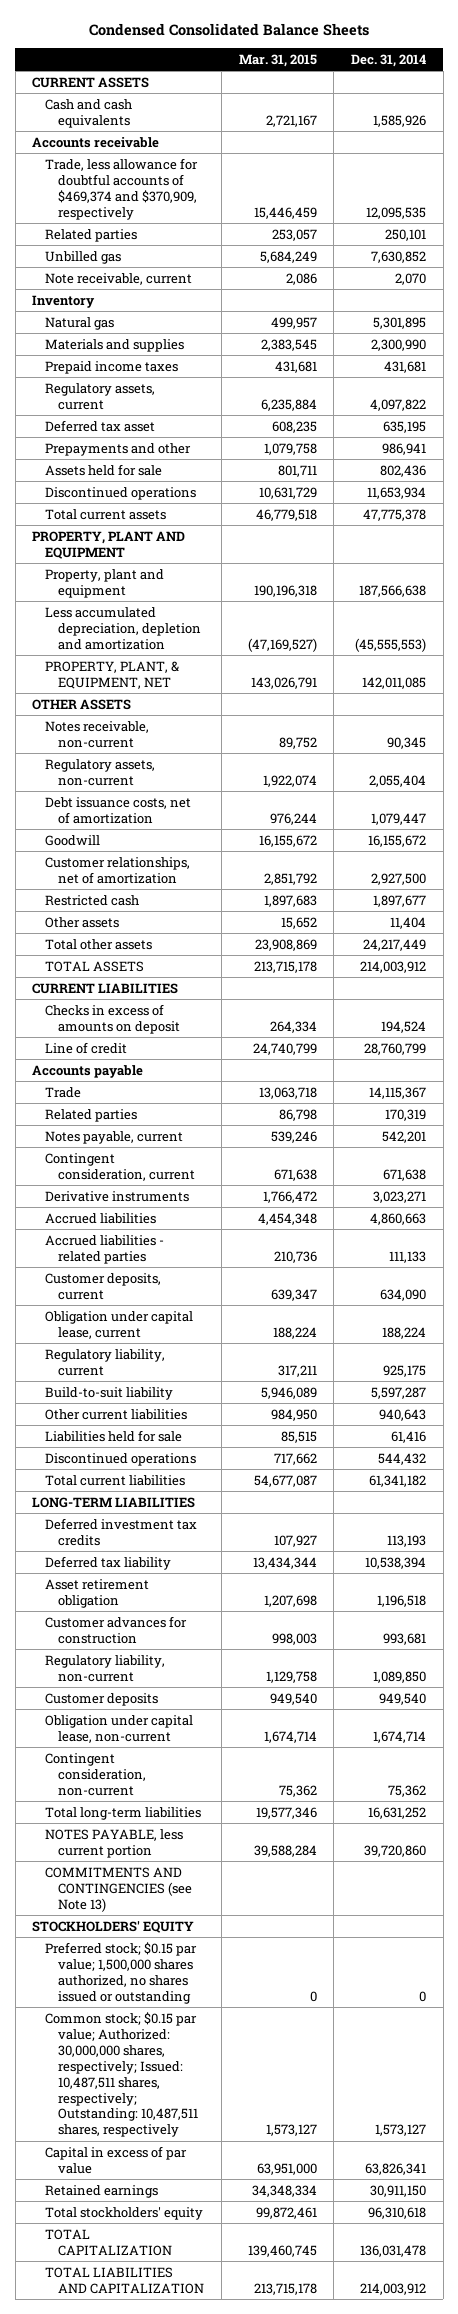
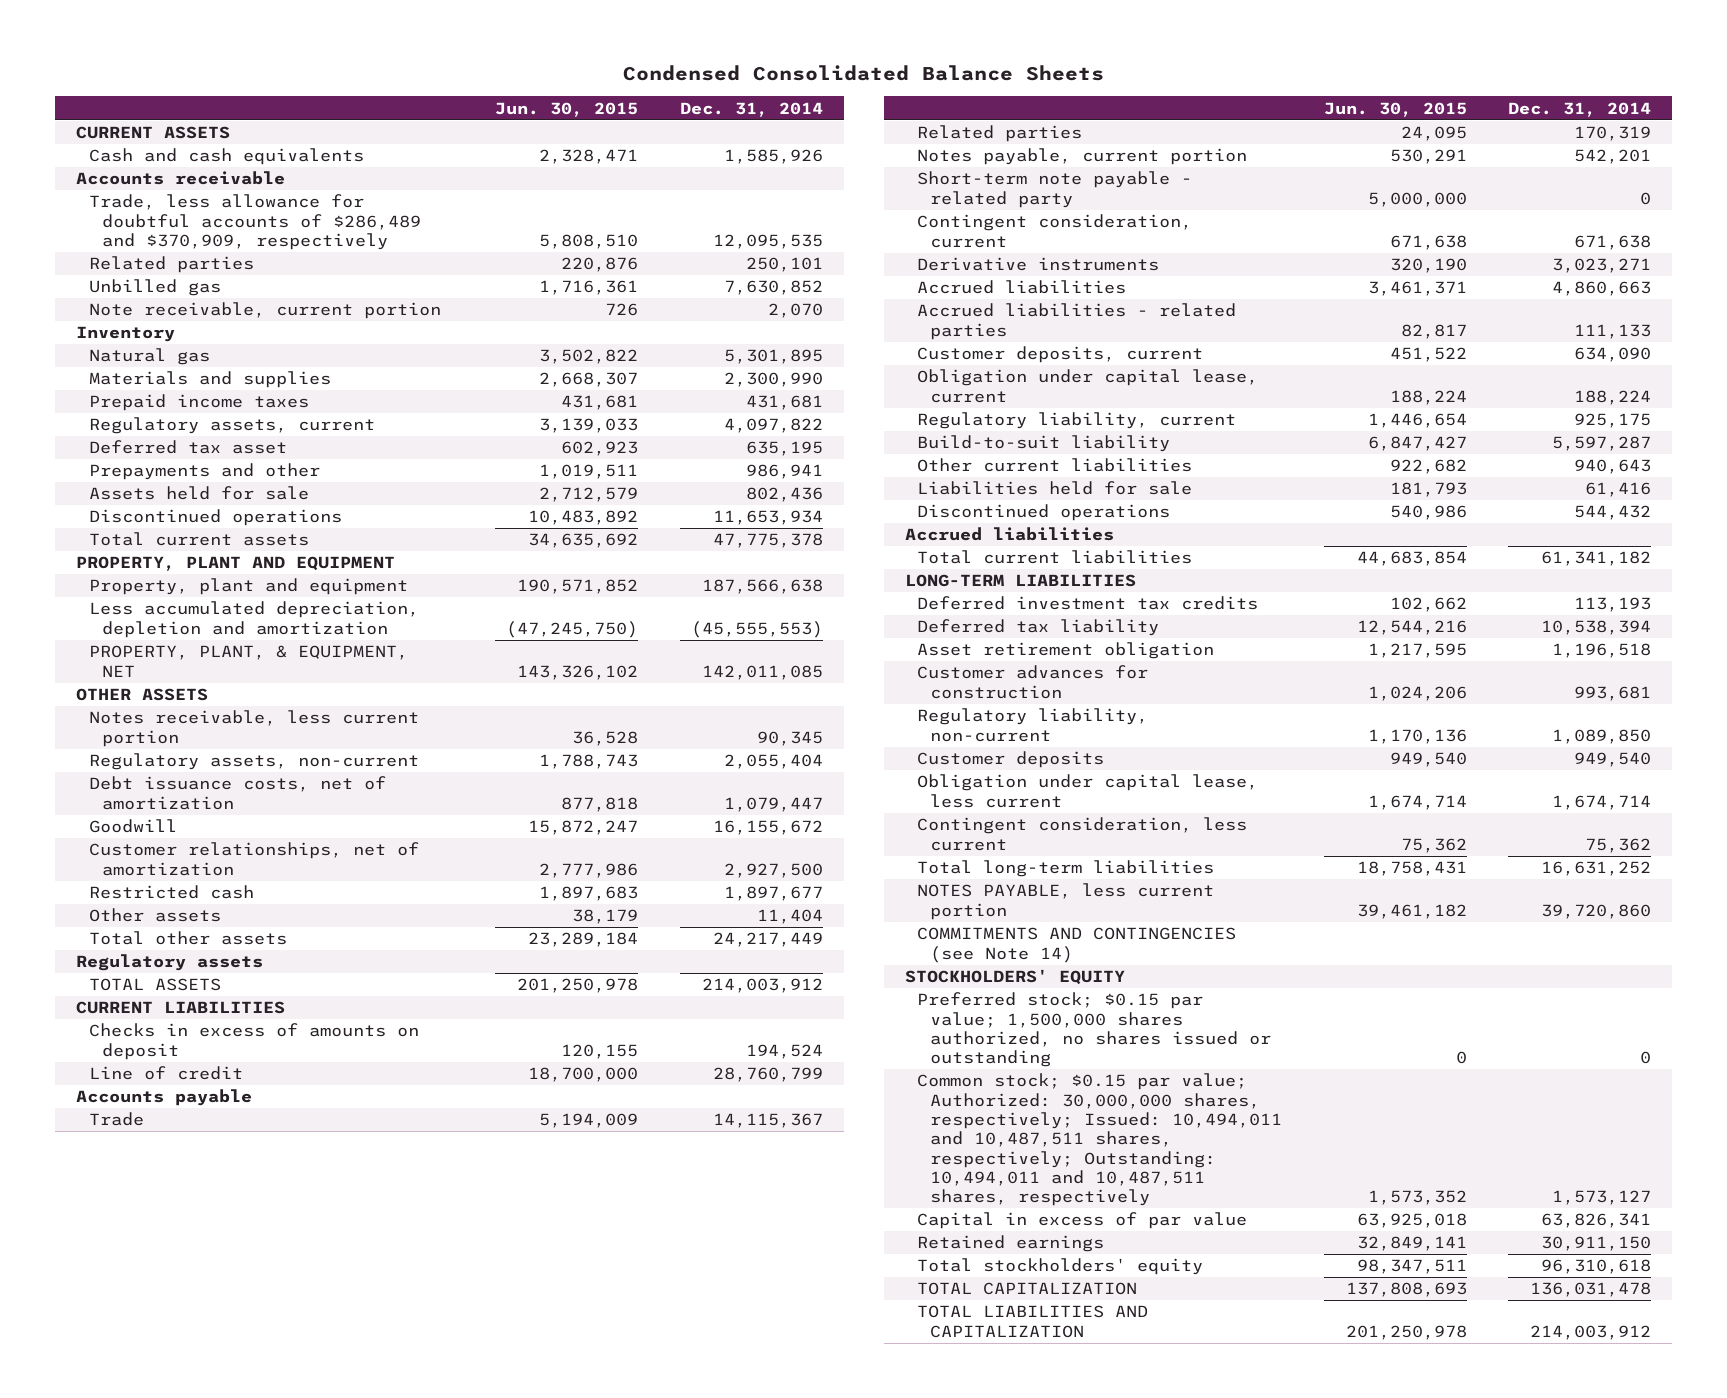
[238,53,317,67] Mar. 31, 2015 -> none
none -> [495,101,639,117] Jun. 30, 2015
[45,157,199,220] Trade, less allowance for doubtful accounts of $469,374 and $370,909, respectively -> [89,194,421,250] Trade, less allowance for doubtful accounts of $286,489 and $370,909, respectively
[45,272,193,285] Note receivable, current -> [89,302,442,320] Note receivable, current portion
[45,720,150,748] Notes receivable, non-current -> [89,710,420,747] Notes receivable, less current portion
none -> [76,954,264,972] Regulatory assets
[45,1130,184,1144] Notes payable, current -> [917,148,1248,166] Notes payable, current portion
none -> [917,171,1193,208] Short-term note payable - related party
none -> [904,527,1114,542] Accrued liabilities
[45,1714,194,1743] Obligation under capital lease, non-current -> [917,774,1259,808] Obligation under capital lease, less current
[45,1752,147,1796] Contingent consideration, non-current -> [917,817,1248,851] Contingent consideration, less current
[45,1866,193,1912] COMMITMENTS AND CONTINGENCIES (see Note 13) -> [917,927,1237,963] COMMITMENTS AND CONTINGENCIES (see Note 14)
[45,2011,199,2138] Common stock; $0.15 par value; Authorized: 30,000,000 shares, respectively; Issued: 10,487,511 shares, respectively; Outstanding: 10,487,511 shares, respectively -> [917,1073,1283,1207] Common stock; $0.15 par value; Authorized: 30,000,000 shares, respectively; Issued: 10,494,011 and 10,487,511 shares, respectively; Outstanding: 10,494,011 and 10,487,511 shares, respectively

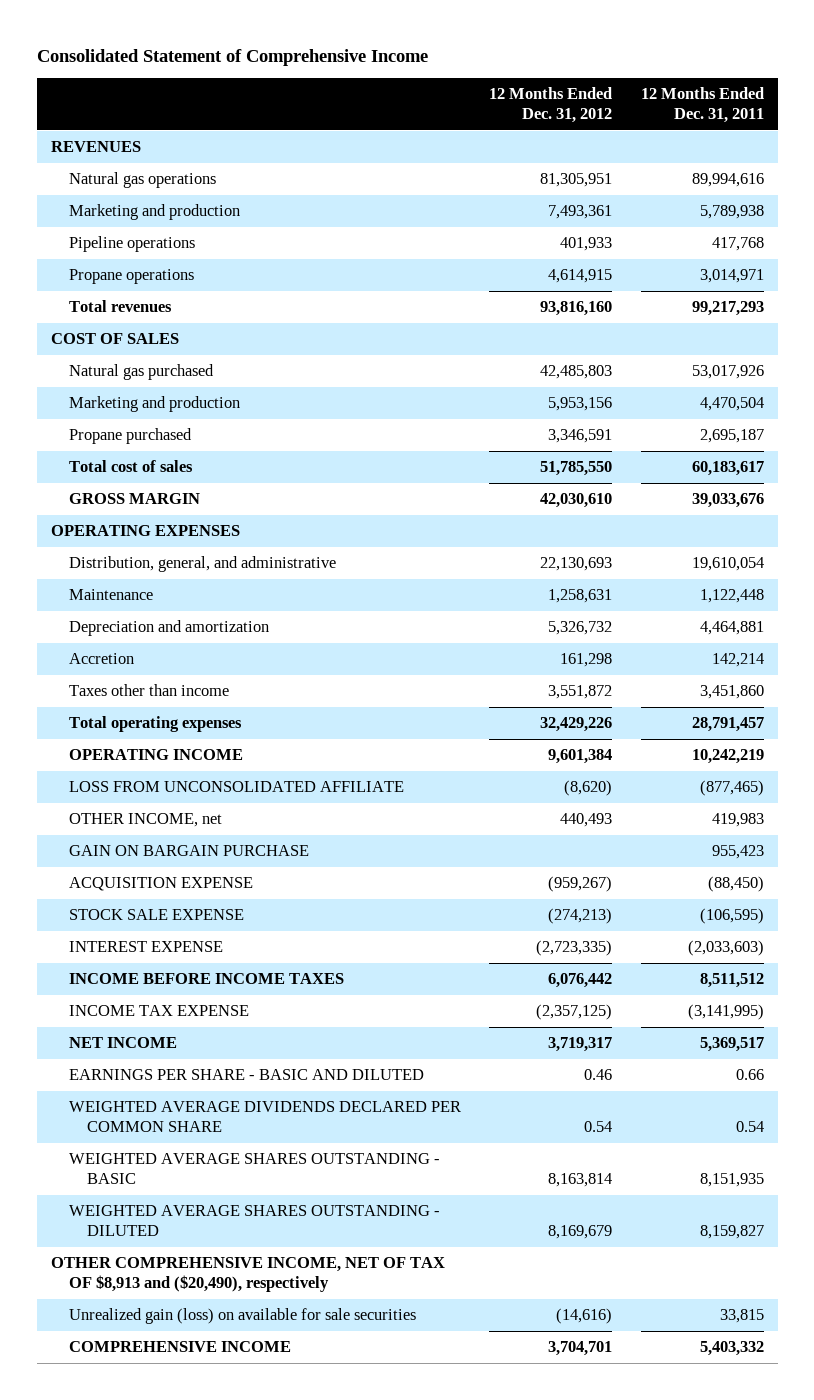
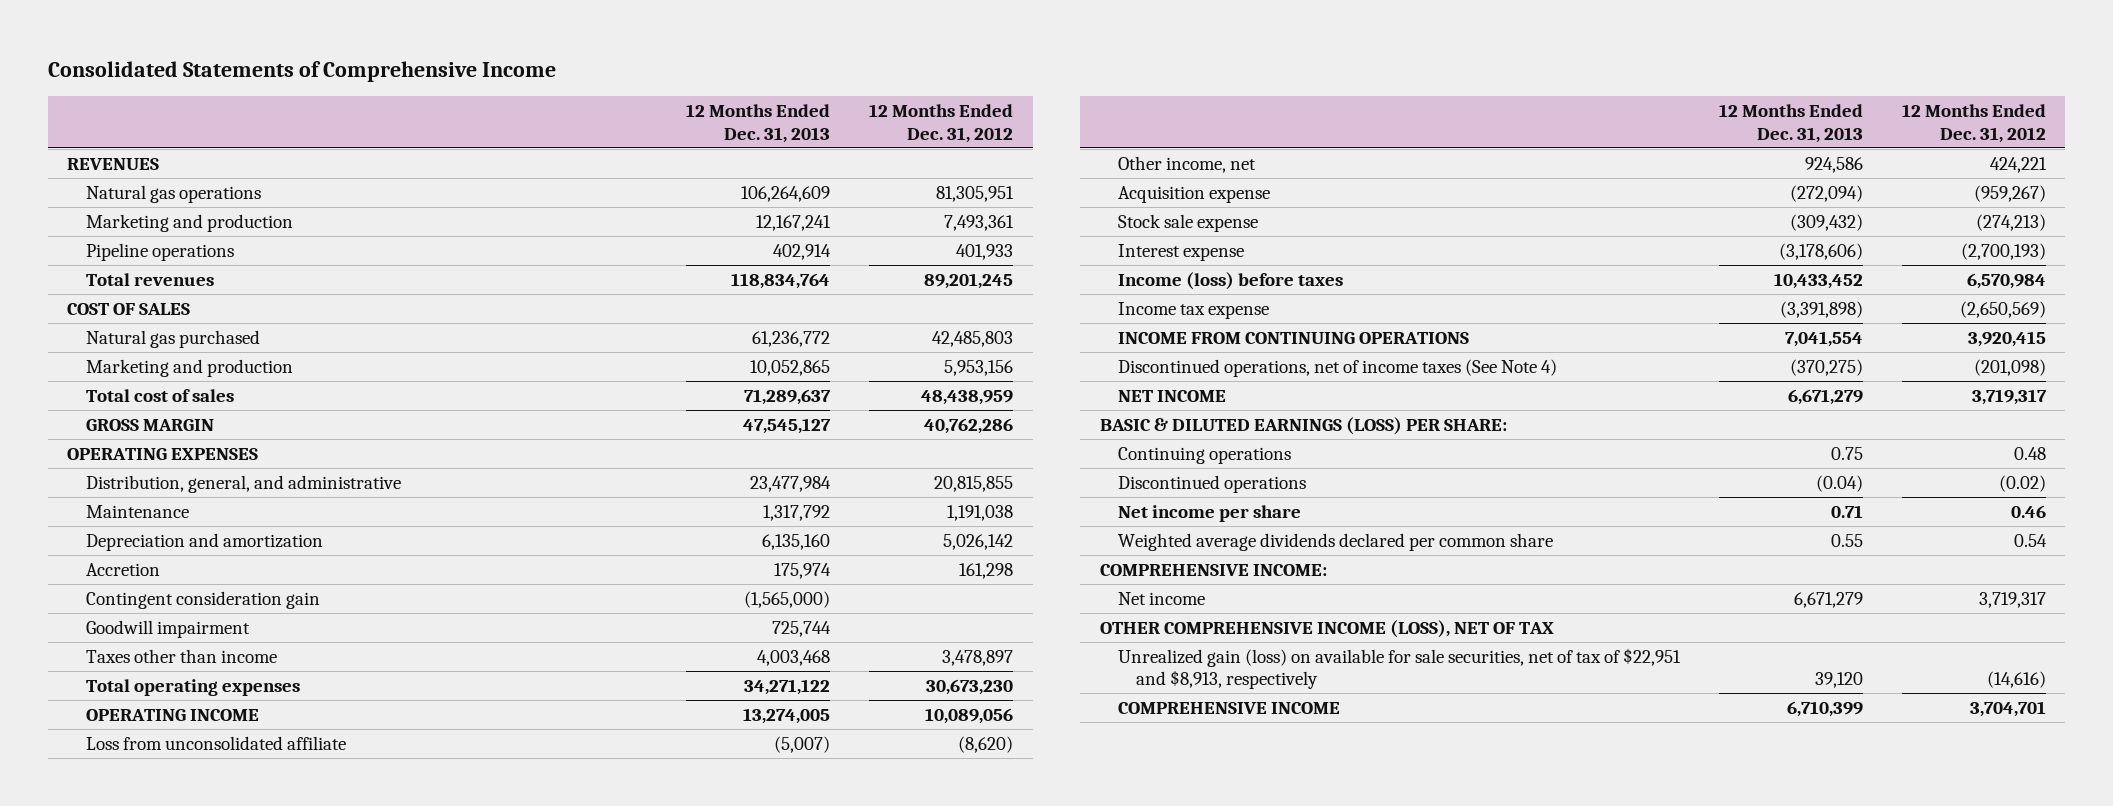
[36,48,428,66] Consolidated Statement of Comprehensive Income -> [47,61,556,83] Consolidated Statements of Comprehensive Income
[640,87,764,123] 12 Months Ended Dec. 31, 2011 -> none
none -> [686,104,831,143] 12 Months Ended Dec. 31, 2013
[68,269,194,285] Propane operations -> none
[540,301,613,317] 93,816,160 -> [924,273,1014,290] 89,201,245
[68,428,192,445] Propane purchased -> none
[540,461,613,477] 51,785,550 -> [921,390,1014,406] 48,438,959
[540,493,613,509] 42,030,610 -> [924,418,1014,435] 40,762,286
[540,557,613,572] 22,130,693 -> [934,476,1014,493] 20,815,855
[548,589,613,604] 1,258,631 -> [947,505,1014,522] 1,191,038
[548,621,613,636] 5,326,732 -> [943,534,1014,551] 5,026,142
[68,845,309,857] GAIN ON BARGAIN PURCHASE -> none
none -> [85,591,320,610] Contingent consideration gain
none -> [85,620,250,639] Goodwill impairment
[548,685,613,700] 3,551,872 -> [942,650,1014,667] 3,478,897
[540,717,613,733] 32,429,226 -> [926,679,1014,696] 30,673,230
[548,749,613,765] 9,601,384 -> [925,708,1014,725] 10,089,056
[68,781,404,793] LOSS FROM UNCONSOLIDATED AFFILIATE -> [85,736,346,751] Loss from unconsolidated affiliate
[68,813,222,828] OTHER INCOME, net -> [1117,156,1256,174] Other income, net
[560,813,613,828] 440,493 -> [1989,157,2047,174] 424,221
[68,877,253,892] ACQUISITION EXPENSE -> [1117,186,1270,204] Acquisition expense
[68,909,244,921] STOCK SALE EXPENSE -> [1117,214,1258,233] Stock sale expense
[68,941,223,953] INTEREST EXPENSE -> [1117,244,1244,262] Interest expense
[536,940,613,957] (2,723,335) -> [1960,243,2046,261] (2,700,193)
[68,973,344,985] INCOME BEFORE INCOME TAXES -> [1117,272,1343,291] Income (loss) before taxes
[548,973,613,989] 6,076,442 -> [1966,273,2046,290] 6,570,984
[68,1005,249,1017] INCOME TAX EXPENSE -> [1117,302,1269,320] Income tax expense
[536,1004,613,1021] (2,357,125) -> [1959,301,2046,319] (2,650,569)
none -> [1117,332,1469,345] INCOME FROM CONTINUING OPERATIONS
none -> [1117,359,1557,378] Discontinued operations, net of income taxes (See Note 4)
[68,1153,440,1184] WEIGHTED AVERAGE SHARES OUTSTANDING - BASIC -> none
[68,1205,440,1236] WEIGHTED AVERAGE SHARES OUTSTANDING - DILUTED -> none
none -> [1099,417,1507,436] BASIC & DILUTED EARNINGS (LOSS) PER SHARE:
none -> [1117,447,1291,465] Continuing operations
none -> [1117,475,1306,494] Discontinued operations
[68,1069,424,1081] EARNINGS PER SHARE - BASIC AND DILUTED -> [1117,505,1301,523] Net income per share
[68,1101,461,1132] WEIGHTED AVERAGE DIVIDENDS DECLARED PER COMMON SHARE -> [1117,533,1553,552] Weighted average dividends declared per common share
none -> [1099,564,1327,577] COMPREHENSIVE INCOME:
none -> [1117,592,1205,606] Net income
[50,1257,445,1292] OTHER COMPREHENSIVE INCOME, NET OF TAX OF $8,913 and ($20,490), respectively -> [1099,620,1554,639] OTHER COMPREHENSIVE INCOME (LOSS), NET OF TAX
[68,1308,416,1325] Unrealized gain (loss) on available for sale securities -> [1117,648,1681,690] Unrealized gain (loss) on available for sale securities, net of tax of $22,951 and $8,913, respectively

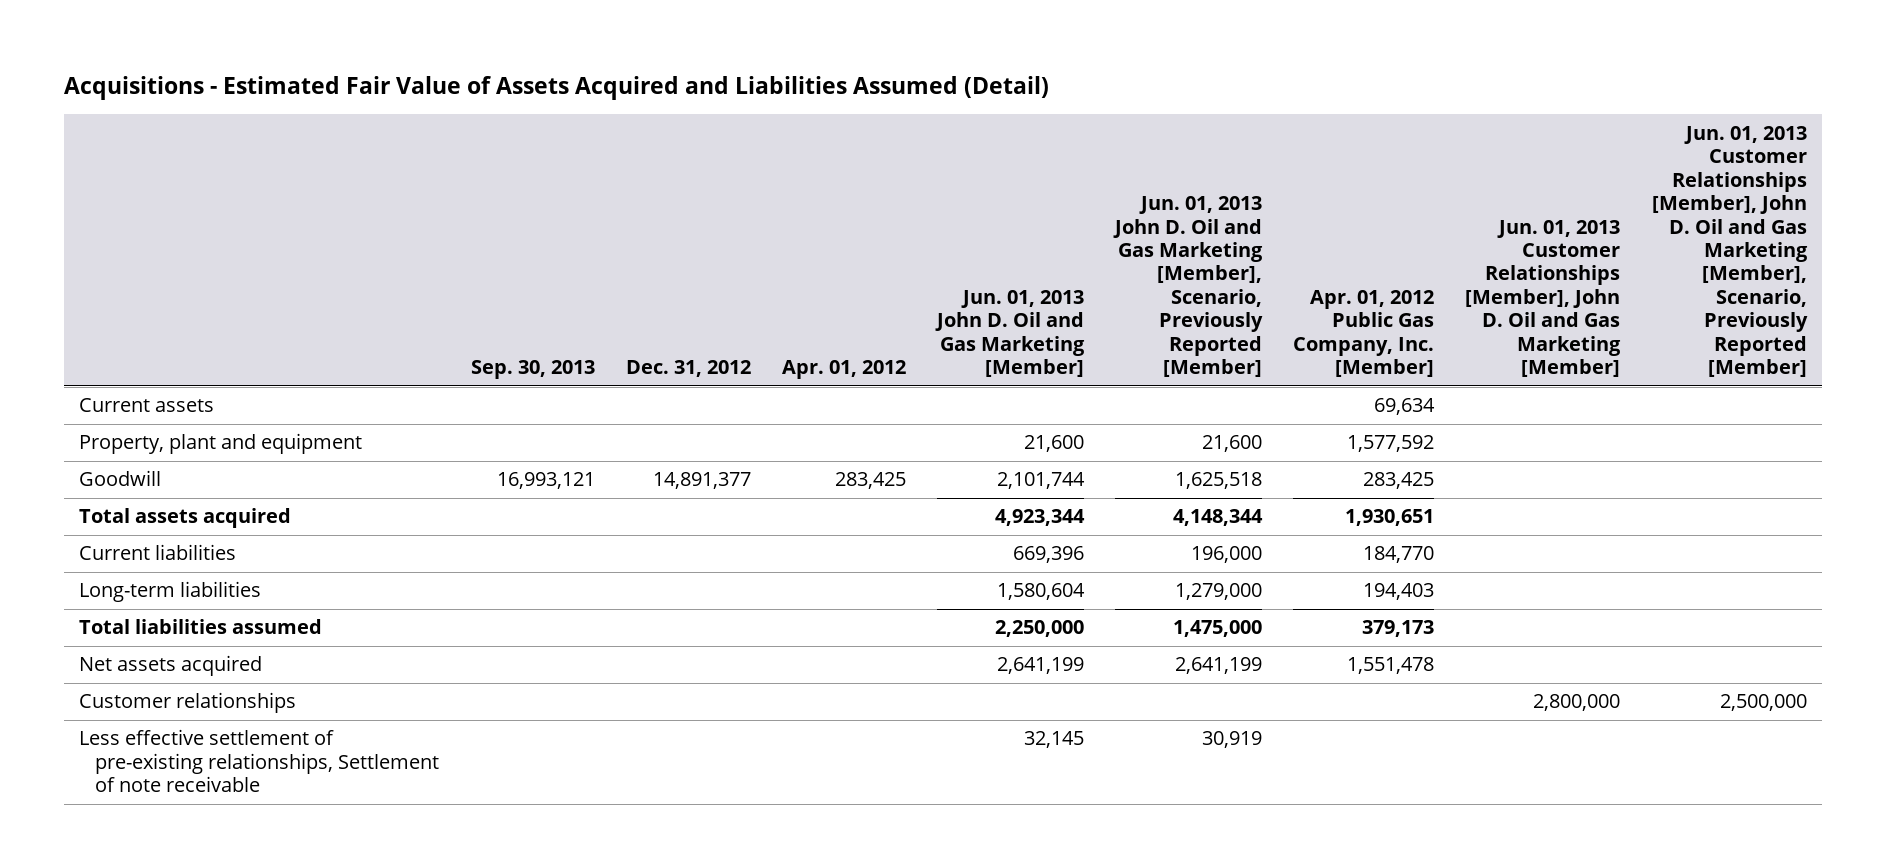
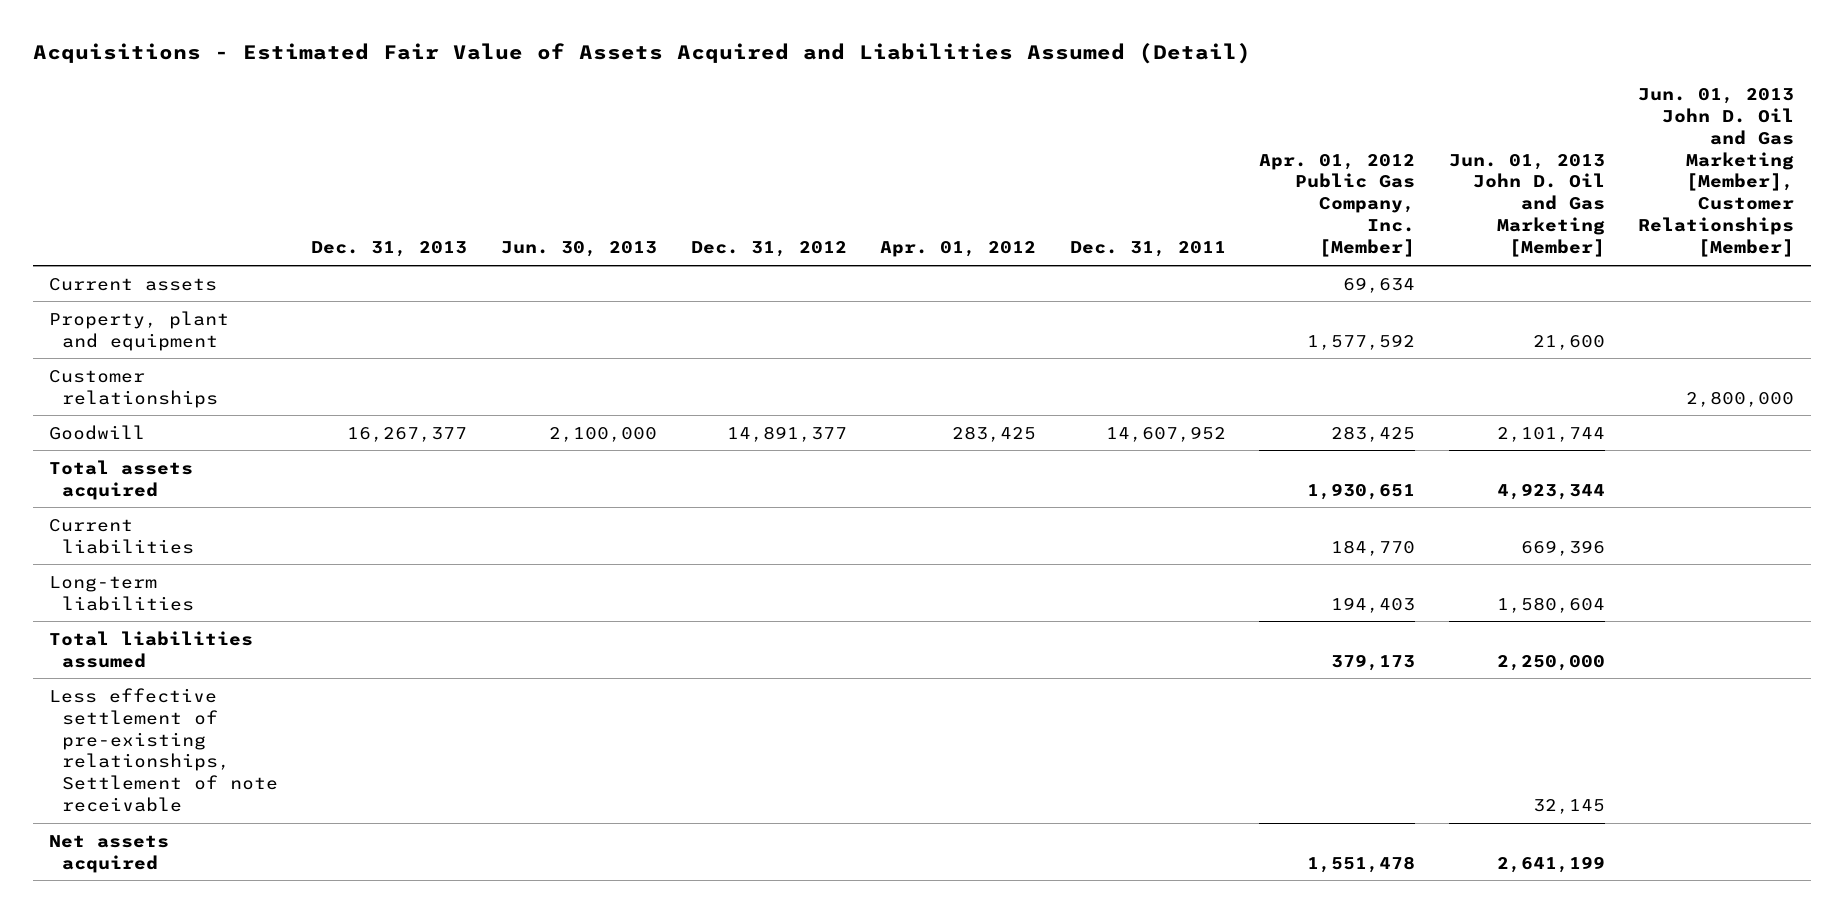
[470,360,595,380] Sep. 30, 2013 -> none
[1113,196,1264,378] Jun. 01, 2013 John D. Oil and Gas Marketing [Member], Scenario, Previously Reported [Member] -> none
[1465,219,1622,378] Jun. 01, 2013 Customer Relationships [Member], John D. Oil and Gas Marketing [Member] -> none
[1651,125,1808,378] Jun. 01, 2013 Customer Relationships [Member], John D. Oil and Gas Marketing [Member], Scenario, Previously Reported [Member] -> none
none -> [311,241,468,258] Dec. 31, 2013
none -> [501,241,658,258] Jun. 30, 2013
none -> [1069,241,1226,258] Dec. 31, 2011
none -> [1638,87,1795,258] Jun. 01, 2013 John D. Oil and Gas Marketing [Member], Customer Relationships [Member]
[79,692,297,714] Customer relationships -> [49,369,218,408] Customer relationships
[79,655,263,677] Net assets acquired -> [49,834,170,873] Net assets acquired

